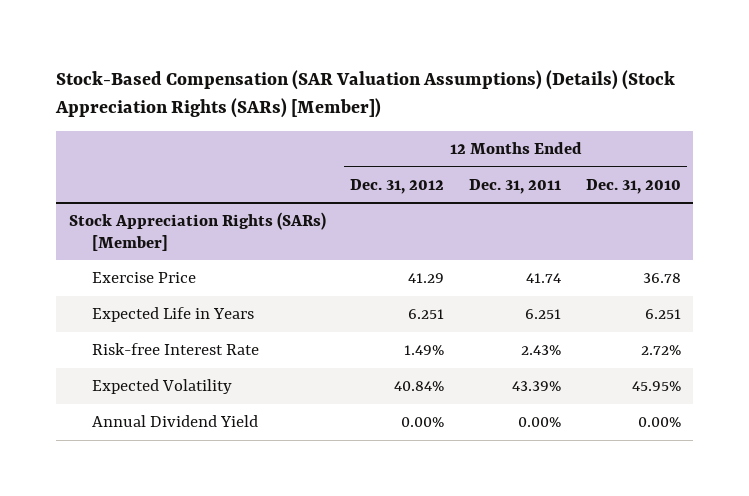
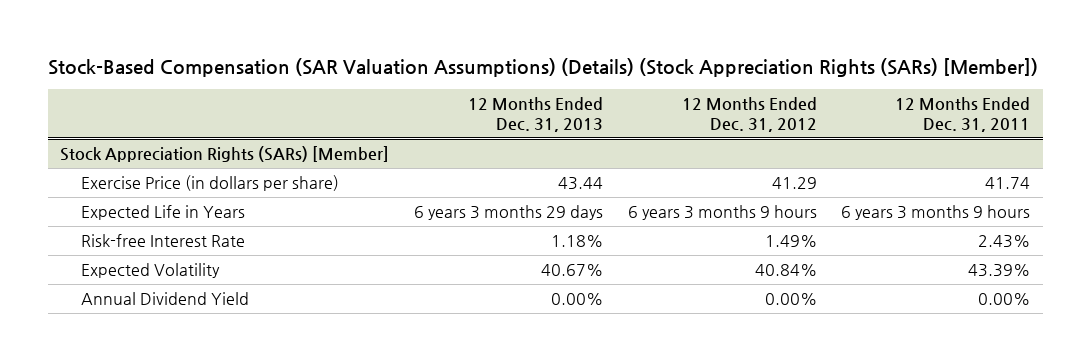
[585,178,681,194] Dec. 31, 2010 -> none
none -> [467,97,603,132] 12 Months Ended Dec. 31, 2013
[92,272,197,284] Exercise Price -> [80,175,339,192] Exercise Price (in dollars per share)
[408,309,445,320] 6.251 -> [627,205,817,221] 6 years 3 months 9 hours
[525,309,562,320] 6.251 -> [841,205,1031,221] 6 years 3 months 9 hours

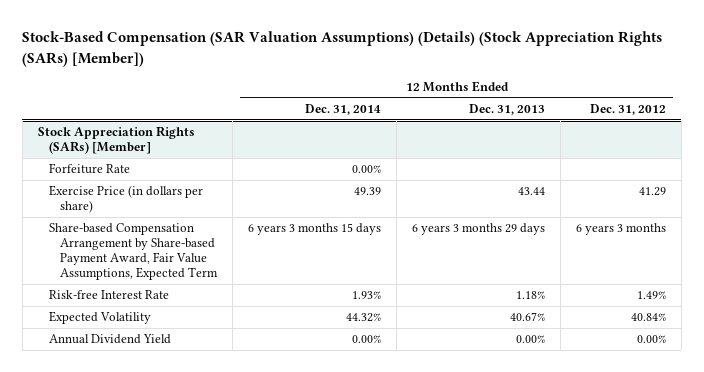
[895,97,1031,132] 12 Months Ended Dec. 31, 2011 -> none
none -> [304,103,381,115] Dec. 31, 2014
none -> [48,163,130,175] Forfeiture Rate
[80,205,245,221] Expected Life in Years -> none
none -> [48,223,218,281] Share-based Compensation Arrangement by Share-based Payment Award, Fair Value Assumptions, Expected Term

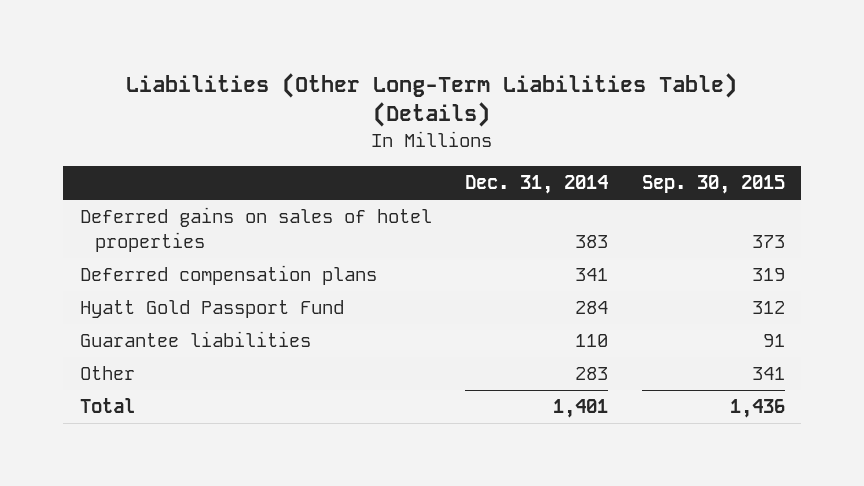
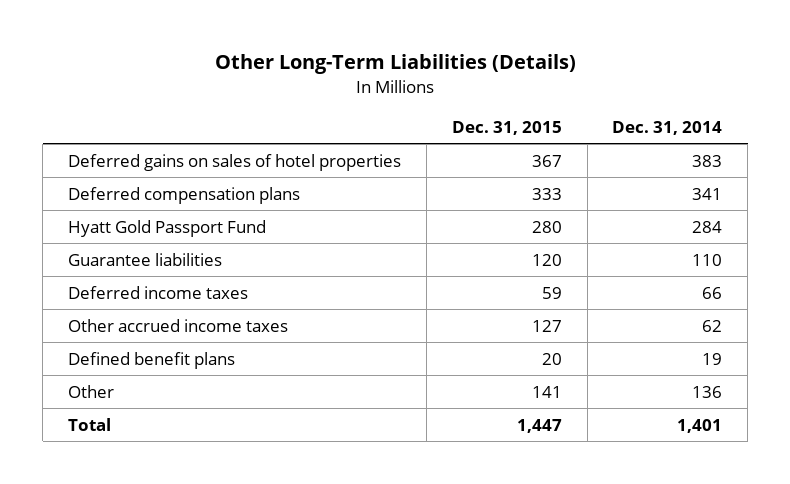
[126,73,738,128] Liabilities (Other Long-Term Liabilities Table) (Details) -> [215,54,577,75] Other Long-Term Liabilities (Details)
[641,175,785,195] Sep. 30, 2015 -> none
none -> [451,120,562,135] Dec. 31, 2015
none -> [67,285,248,299] Deferred income taxes
none -> [67,318,288,332] Other accrued income taxes
none -> [67,351,235,369] Defined benefit plans
[575,367,609,381] 283 -> [692,385,723,398] 136

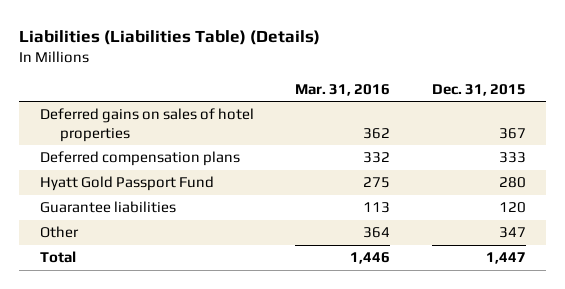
[215,54,577,75] Other Long-Term Liabilities (Details) -> [18,29,320,45] Liabilities (Liabilities Table) (Details)
[612,120,723,135] Dec. 31, 2014 -> none
none -> [295,83,391,96] Mar. 31, 2016
[67,285,248,299] Deferred income taxes -> none
[67,318,288,332] Other accrued income taxes -> none
[67,351,235,369] Defined benefit plans -> none
[531,385,562,398] 141 -> [498,227,526,239] 347

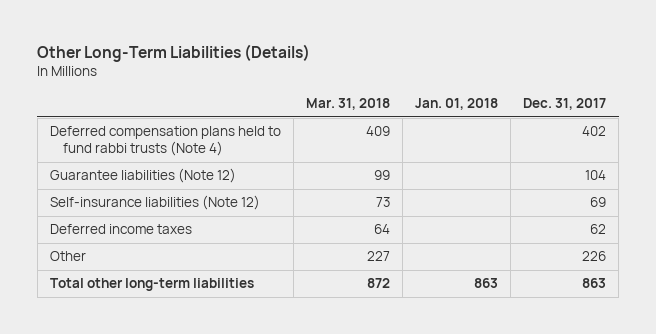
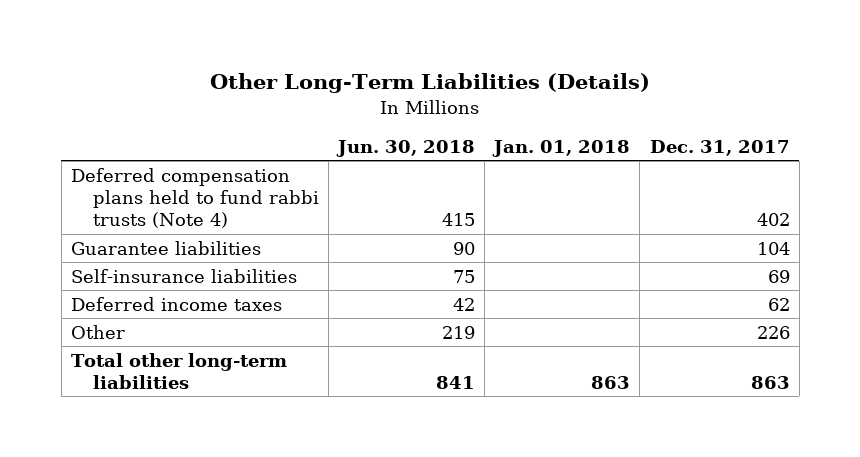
[305,97,390,110] Mar. 31, 2018 -> none
none -> [336,139,476,157] Jun. 30, 2018
[49,168,236,184] Guarantee liabilities (Note 12) -> [70,240,261,255] Guarantee liabilities
[49,195,260,211] Self-insurance liabilities (Note 12) -> [70,268,297,283] Self-insurance liabilities

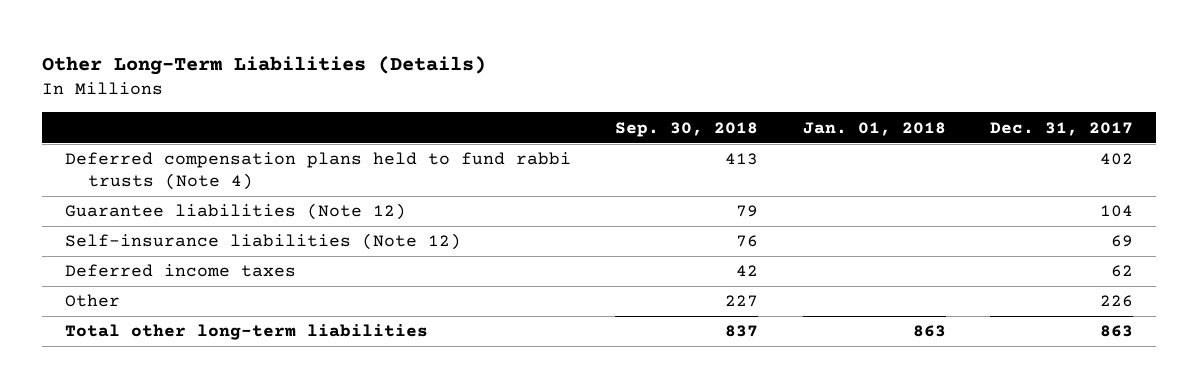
[336,139,476,157] Jun. 30, 2018 -> none
none -> [615,121,759,137] Sep. 30, 2018
[70,240,261,255] Guarantee liabilities -> [64,203,406,221] Guarantee liabilities (Note 12)
[70,268,297,283] Self-insurance liabilities -> [64,233,461,251] Self-insurance liabilities (Note 12)

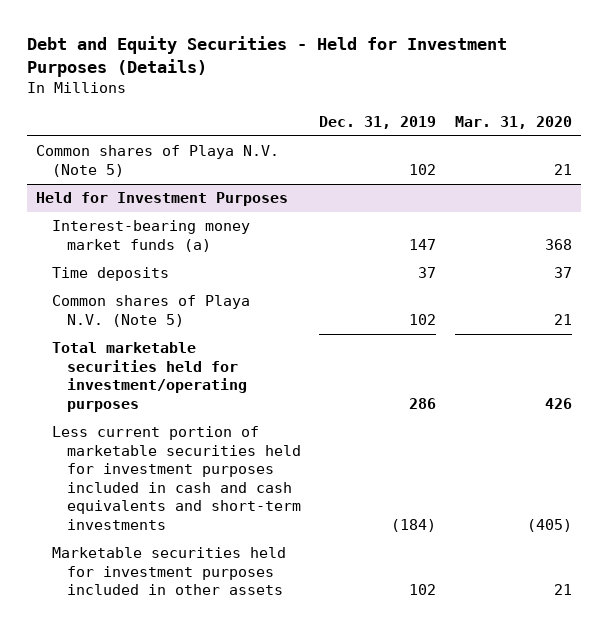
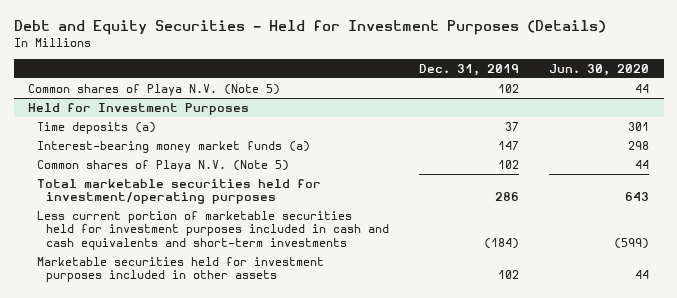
[454,115,572,129] Mar. 31, 2020 -> none
none -> [548,63,649,76] Jun. 30, 2020
none -> [37,121,157,134] Time deposits (a)
[51,267,169,282] Time deposits -> none

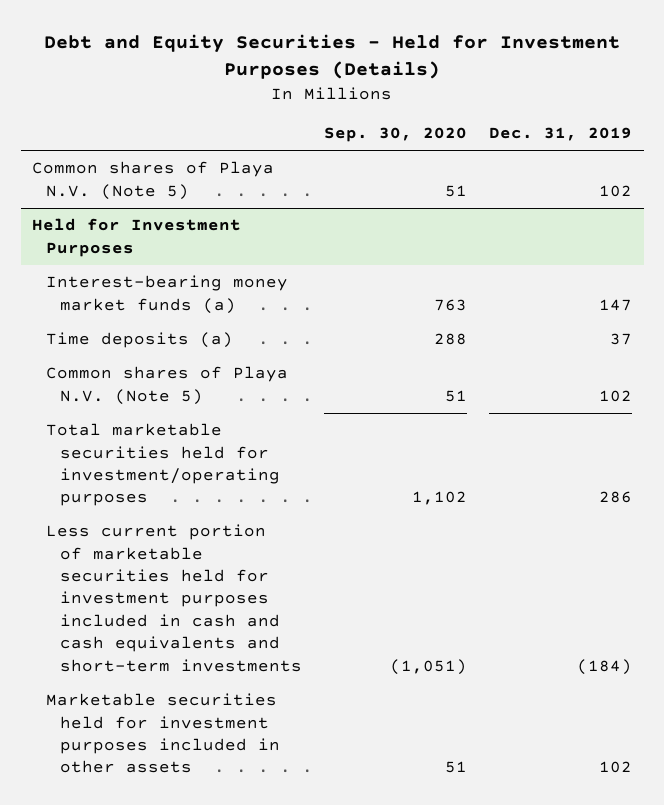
[548,63,649,76] Jun. 30, 2020 -> none
none -> [324,127,468,143] Sep. 30, 2020
[37,121,157,134] Time deposits (a) -> [45,332,233,349] Time deposits (a)

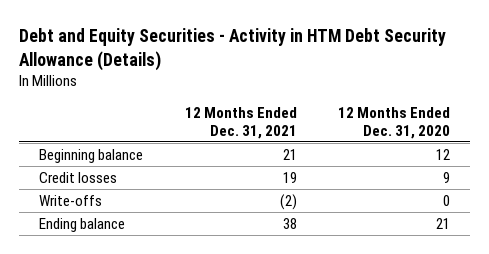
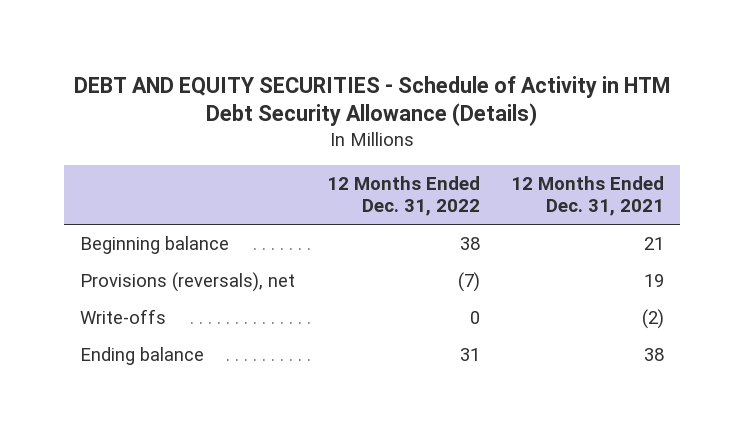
[18,28,446,71] Debt and Equity Securities - Activity in HTM Debt Security Allowance (Details) -> [74,75,671,127] DEBT AND EQUITY SECURITIES - Schedule of Activity in HTM Debt Security Allowance (Details)
[337,107,450,139] 12 Months Ended Dec. 31, 2020 -> none
none -> [326,175,480,217] 12 Months Ended Dec. 31, 2022
[39,171,118,183] Credit losses -> [79,271,295,292] Provisions (reversals), net

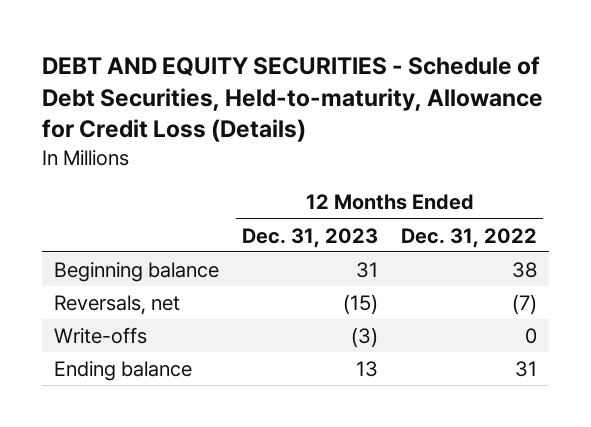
[74,75,671,127] DEBT AND EQUITY SECURITIES - Schedule of Activity in HTM Debt Security Allowance (Details) -> [42,55,544,143] DEBT AND EQUITY SECURITIES - Schedule of Debt Securities, Held-to-maturity, Allowance for Credit Loss (Details)
[511,175,665,217] 12 Months Ended Dec. 31, 2021 -> none
none -> [242,227,379,248] Dec. 31, 2023
[79,271,295,292] Provisions (reversals), net -> [53,294,180,315] Reversals, net

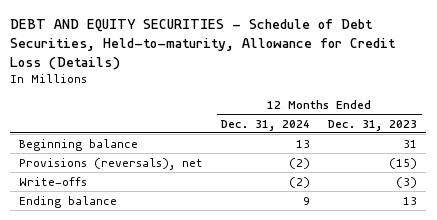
[401,227,538,248] Dec. 31, 2022 -> none
none -> [221,119,311,131] Dec. 31, 2024
[53,294,180,315] Reversals, net -> [19,157,204,170] Provisions (reversals), net

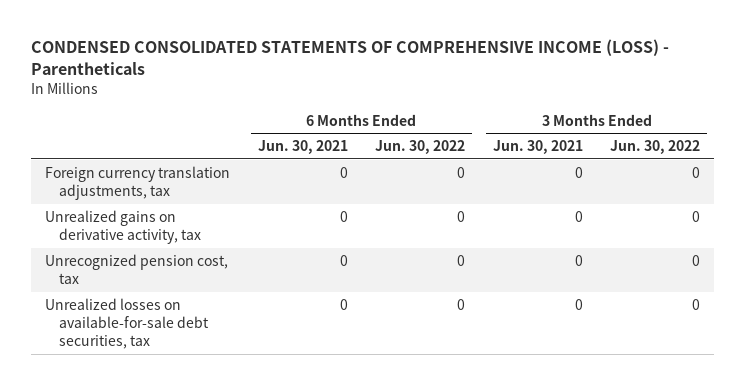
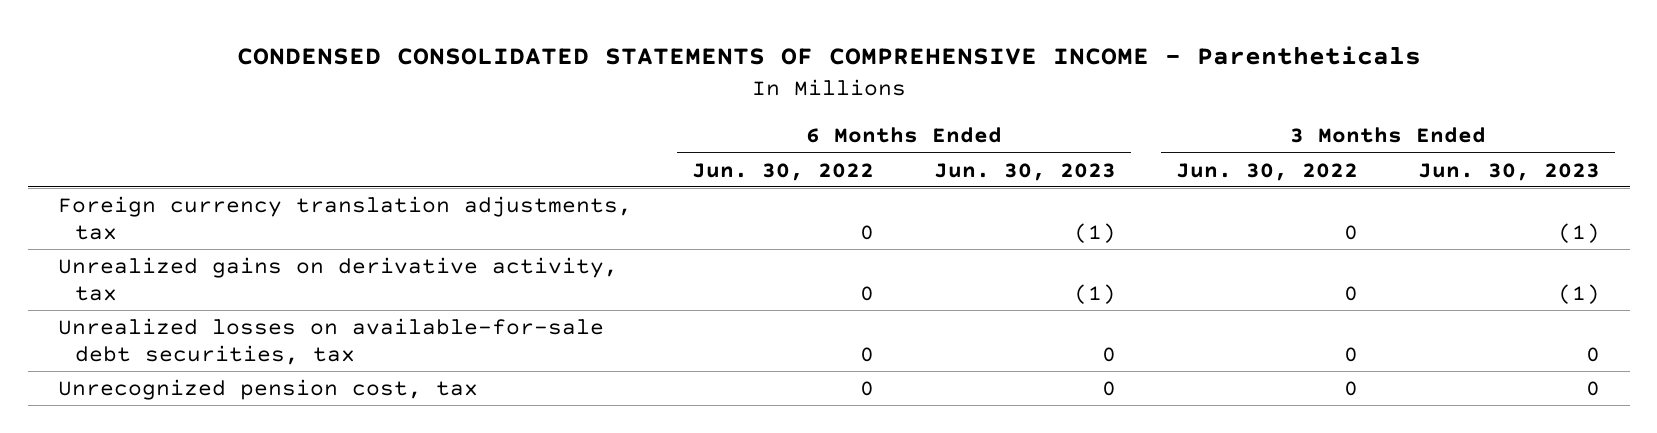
[31,38,670,75] CONDENSED CONSOLIDATED STATEMENTS OF COMPREHENSIVE INCOME (LOSS) - Parentheticals -> [236,45,1421,65] CONDENSED CONSOLIDATED STATEMENTS OF COMPREHENSIVE INCOME - Parentheticals
[257,140,348,155] Jun. 30, 2021 -> none
[492,140,583,155] Jun. 30, 2021 -> none
none -> [933,162,1116,181] Jun. 30, 2023
none -> [1417,162,1600,181] Jun. 30, 2023
[44,253,228,284] Unrecognized pension cost, tax -> [57,378,478,400] Unrecognized pension cost, tax

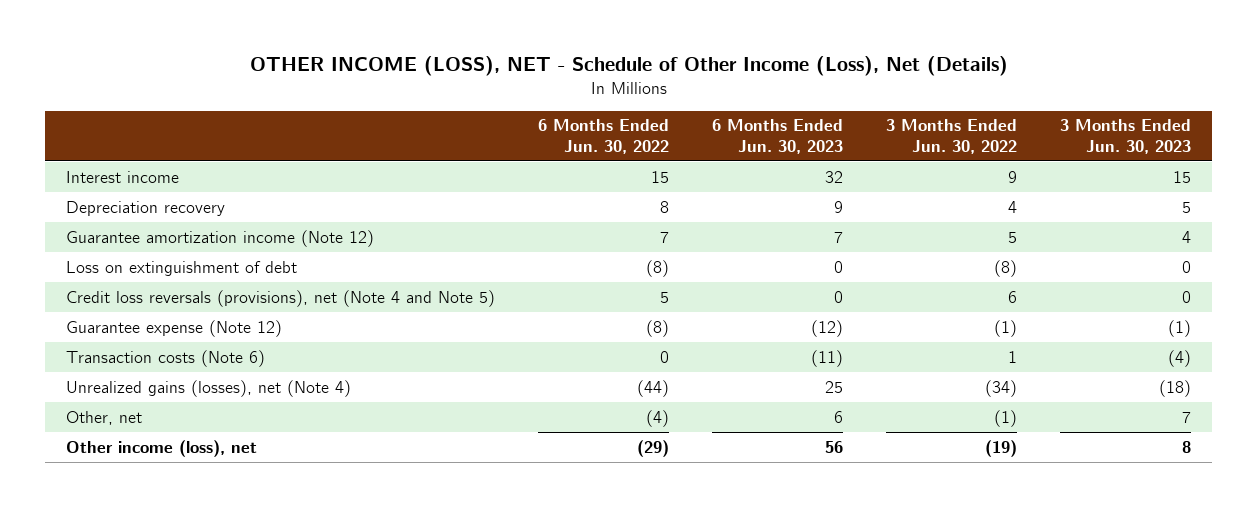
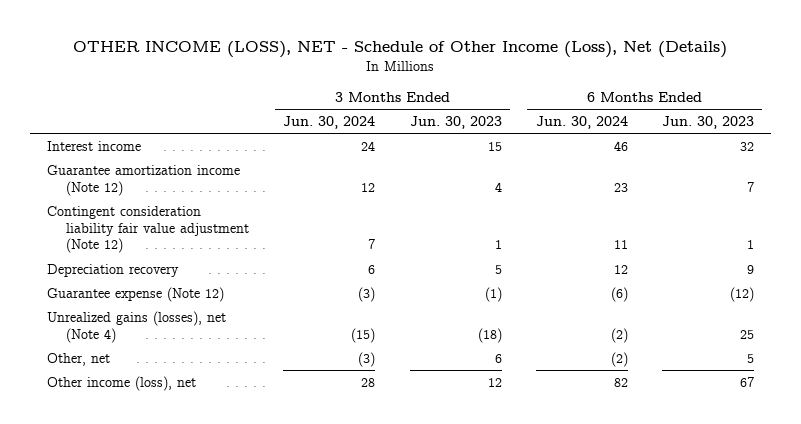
[538,119,670,154] 6 Months Ended Jun. 30, 2022 -> none
[886,119,1018,154] 3 Months Ended Jun. 30, 2022 -> none
none -> [283,115,376,129] Jun. 30, 2024
none -> [535,115,628,129] Jun. 30, 2024
[66,260,298,276] Loss on extinguishment of debt -> none
[66,289,496,307] Credit loss reversals (provisions), net (Note 4 and Note 5) -> none
none -> [47,205,250,254] Contingent consideration liability fair value adjustment (Note 12)
[66,200,226,216] Depreciation recovery -> [47,263,180,277] Depreciation recovery
[66,349,266,367] Transaction costs (Note 6) -> none
[834,410,844,423] 6 -> [746,353,754,363] 5
[1181,411,1191,423] 7 -> [494,353,502,363] 6
[825,440,844,453] 56 -> [739,376,754,387] 67
[1181,440,1191,453] 8 -> [487,377,502,387] 12

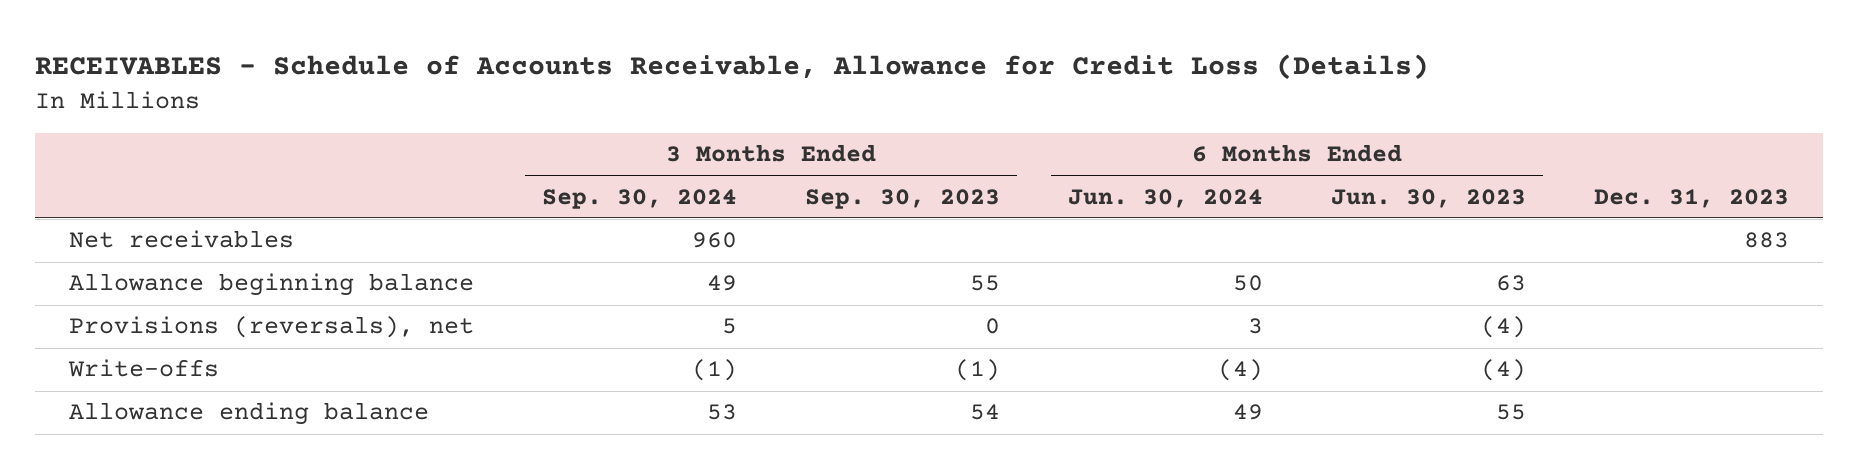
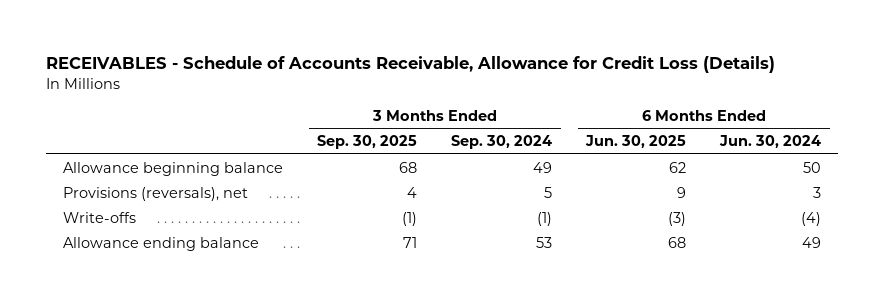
[805,188,1001,209] Sep. 30, 2023 -> none
[1330,188,1526,208] Jun. 30, 2023 -> none
[1593,188,1789,208] Dec. 31, 2023 -> none
none -> [317,135,418,150] Sep. 30, 2025
none -> [585,135,687,149] Jun. 30, 2025
[69,230,295,249] Net receivables -> none

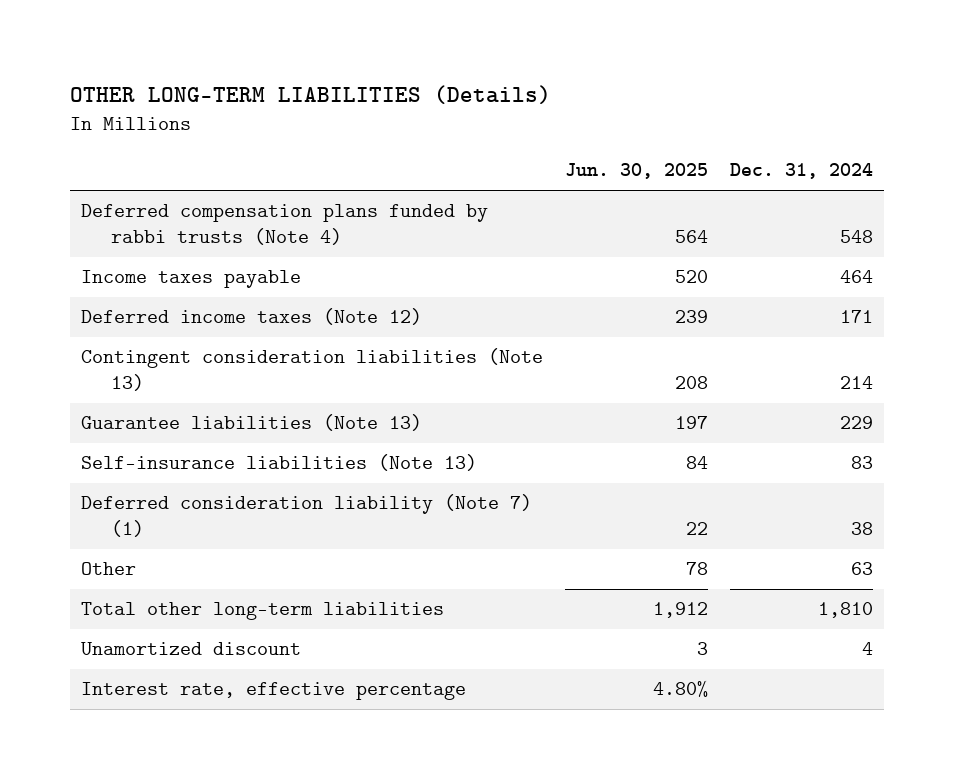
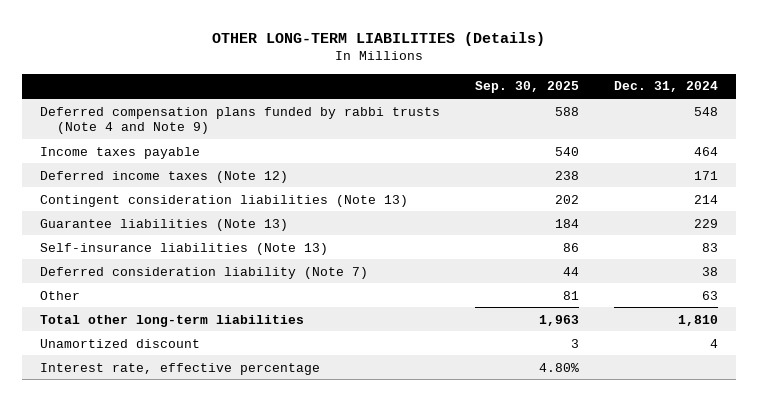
[565,163,709,180] Jun. 30, 2025 -> none
none -> [474,81,579,94] Sep. 30, 2025
[80,204,488,245] Deferred compensation plans funded by rabbi trusts (Note 4) -> [39,106,440,134] Deferred compensation plans funded by rabbi trusts (Note 4 and Note 9)
[80,494,532,537] Deferred consideration liability (Note 7) (1) -> [39,266,368,279] Deferred consideration liability (Note 7)

